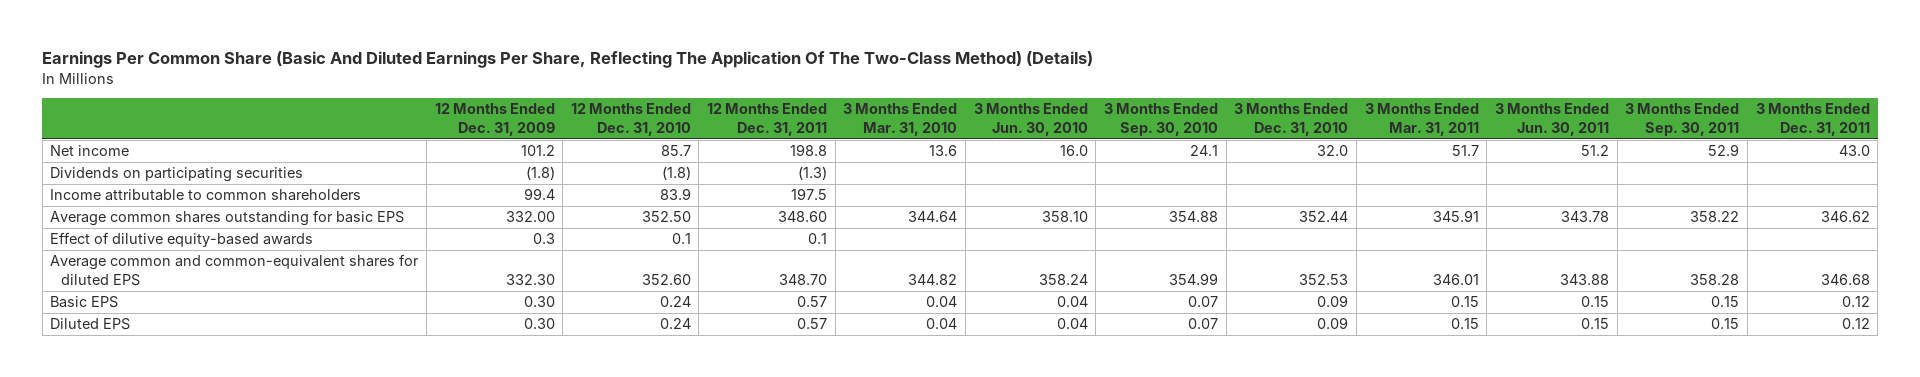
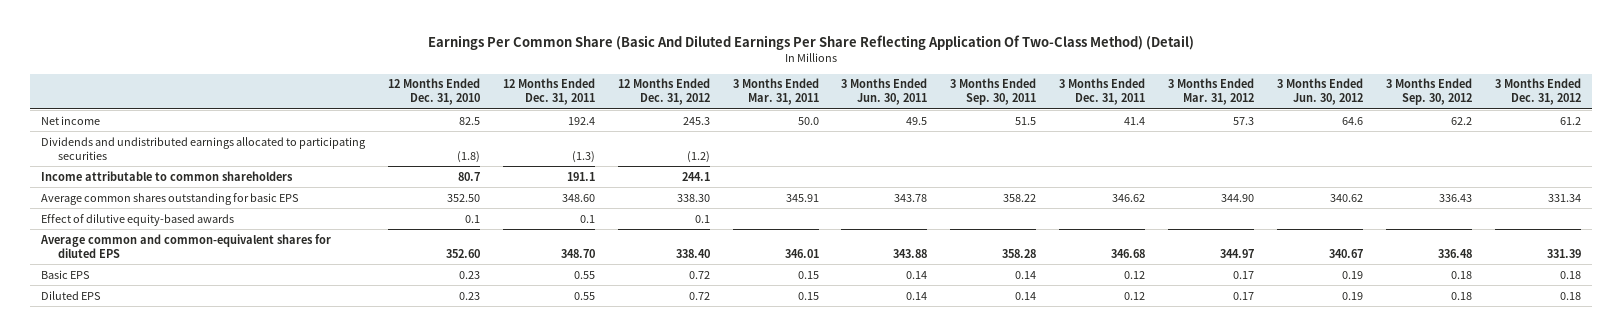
[42,51,1094,69] Earnings Per Common Share (Basic And Diluted Earnings Per Share, Reflecting The Application Of The Two-Class Method) (Details) -> [427,35,1194,51] Earnings Per Common Share (Basic And Diluted Earnings Per Share Reflecting Application Of Two-Class Method) (Detail)
[434,103,555,136] 12 Months Ended Dec. 31, 2009 -> none
[843,103,958,136] 3 Months Ended Mar. 31, 2010 -> none
[973,103,1088,136] 3 Months Ended Jun. 30, 2010 -> none
[1104,103,1219,136] 3 Months Ended Sep. 30, 2010 -> none
[1234,103,1349,136] 3 Months Ended Dec. 31, 2010 -> none
none -> [617,78,710,106] 12 Months Ended Dec. 31, 2012
none -> [1168,78,1255,106] 3 Months Ended Mar. 31, 2012
none -> [1276,78,1363,106] 3 Months Ended Jun. 30, 2012
none -> [1385,78,1472,106] 3 Months Ended Sep. 30, 2012
none -> [1494,78,1581,106] 3 Months Ended Dec. 31, 2012
[660,145,691,157] 85.7 -> [458,116,480,125] 82.5
[790,144,828,157] 198.8 -> [567,116,595,125] 192.4
[1451,145,1479,157] 51.7 -> [797,116,819,125] 50.0
[1580,145,1609,157] 51.2 -> [906,116,928,125] 49.5
[1708,144,1740,157] 52.9 -> [1015,116,1037,125] 51.5
[1838,145,1870,157] 43.0 -> [1124,116,1146,125] 41.4
[50,167,304,183] Dividends on participating securities -> [41,136,367,160] Dividends and undistributed earnings allocated to participating securities
[659,188,691,201] 83.9 -> [457,171,480,181] 80.7
[791,188,828,201] 197.5 -> [566,171,595,181] 191.1
[659,296,691,308] 0.24 -> [458,270,480,279] 0.23
[797,296,828,308] 0.57 -> [573,270,595,279] 0.55
[1580,296,1609,308] 0.15 -> [906,270,928,279] 0.14
[1711,296,1740,308] 0.15 -> [1015,270,1037,279] 0.14
[659,318,691,330] 0.24 -> [458,291,480,300] 0.23
[797,318,828,330] 0.57 -> [573,291,595,300] 0.55
[1580,318,1609,330] 0.15 -> [906,291,928,300] 0.14
[1711,318,1740,330] 0.15 -> [1015,291,1037,300] 0.14

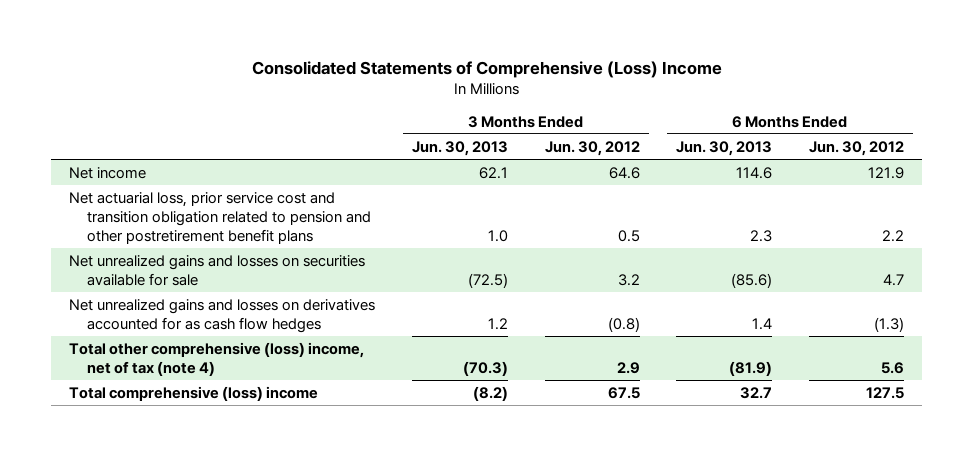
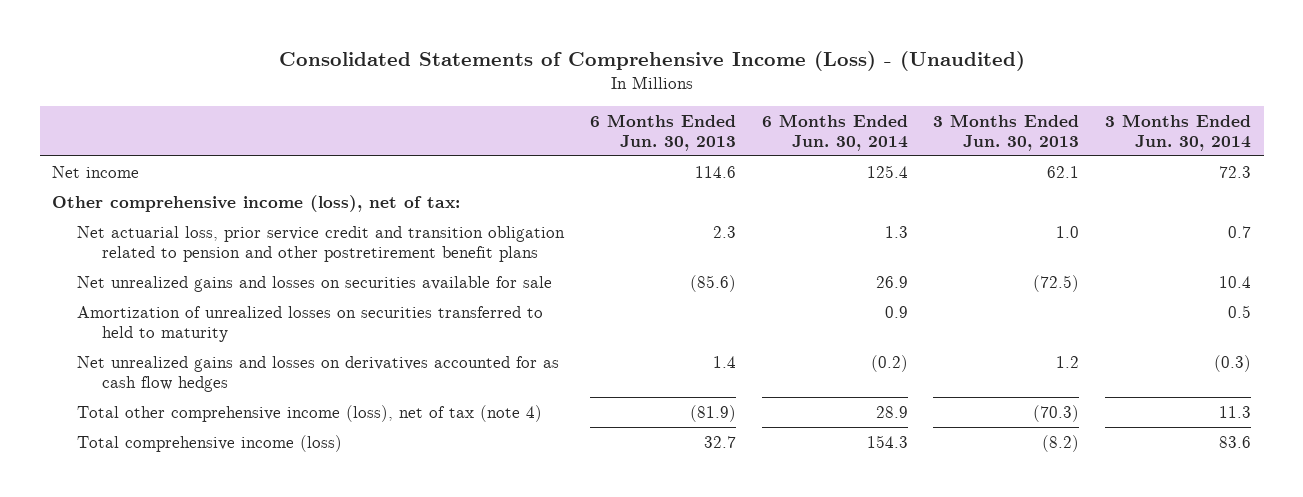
[251,60,722,78] Consolidated Statements of Comprehensive (Loss) Income -> [278,50,1025,71] Consolidated Statements of Comprehensive Income (Loss) - (Unaudited)
[544,140,640,156] Jun. 30, 2012 -> none
[809,140,905,156] Jun. 30, 2012 -> none
none -> [761,113,908,151] 6 Months Ended Jun. 30, 2014
none -> [1105,113,1252,151] 3 Months Ended Jun. 30, 2014
none -> [52,194,461,212] Other comprehensive income (loss), net of tax:
[69,191,372,244] Net actuarial loss, prior service cost and transition obligation related to pension and other postretirement benefit plans -> [76,225,565,262] Net actuarial loss, prior service credit and transition obligation related to pension and other postretirement benefit plans
none -> [76,305,543,342] Amortization of unrealized losses on securities transferred to held to maturity
[69,341,365,376] Total other comprehensive (loss) income, net of tax (note 4) -> [76,404,542,422] Total other comprehensive income (loss), net of tax (note 4)
[69,385,319,401] Total comprehensive (loss) income -> [76,434,342,452] Total comprehensive income (loss)

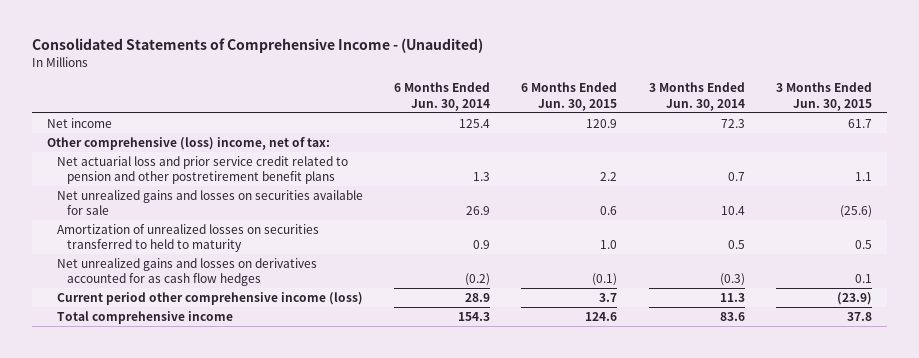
[278,50,1025,71] Consolidated Statements of Comprehensive Income (Loss) - (Unaudited) -> [31,38,483,54] Consolidated Statements of Comprehensive Income - (Unaudited)
[589,113,736,151] 6 Months Ended Jun. 30, 2013 -> none
[933,113,1080,151] 3 Months Ended Jun. 30, 2013 -> none
none -> [521,82,618,111] 6 Months Ended Jun. 30, 2015
none -> [775,82,872,111] 3 Months Ended Jun. 30, 2015
[52,194,461,212] Other comprehensive income (loss), net of tax: -> [47,136,331,150] Other comprehensive (loss) income, net of tax:
[76,225,565,262] Net actuarial loss, prior service credit and transition obligation related to pension and other postretirement benefit plans -> [57,155,349,185] Net actuarial loss and prior service credit related to pension and other postretirement benefit plans
[76,404,542,422] Total other comprehensive income (loss), net of tax (note 4) -> [57,291,364,305] Current period other comprehensive income (loss)
[76,434,342,452] Total comprehensive income (loss) -> [57,310,234,324] Total comprehensive income

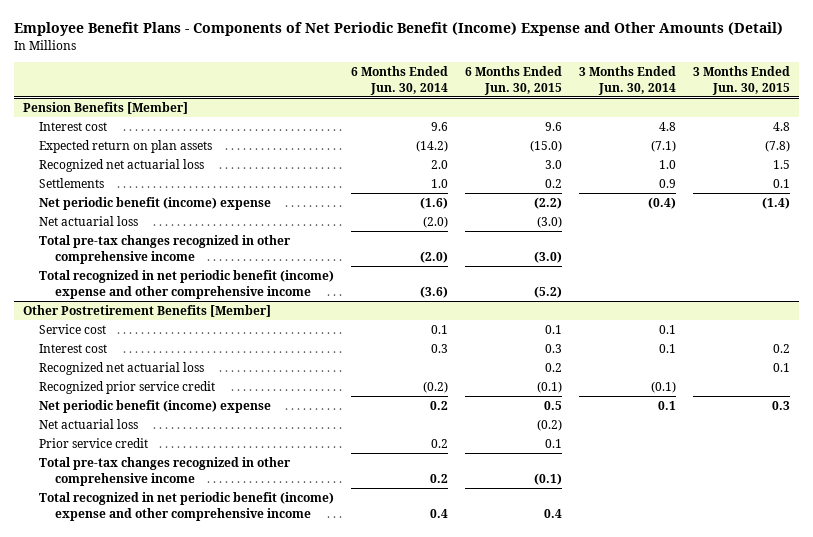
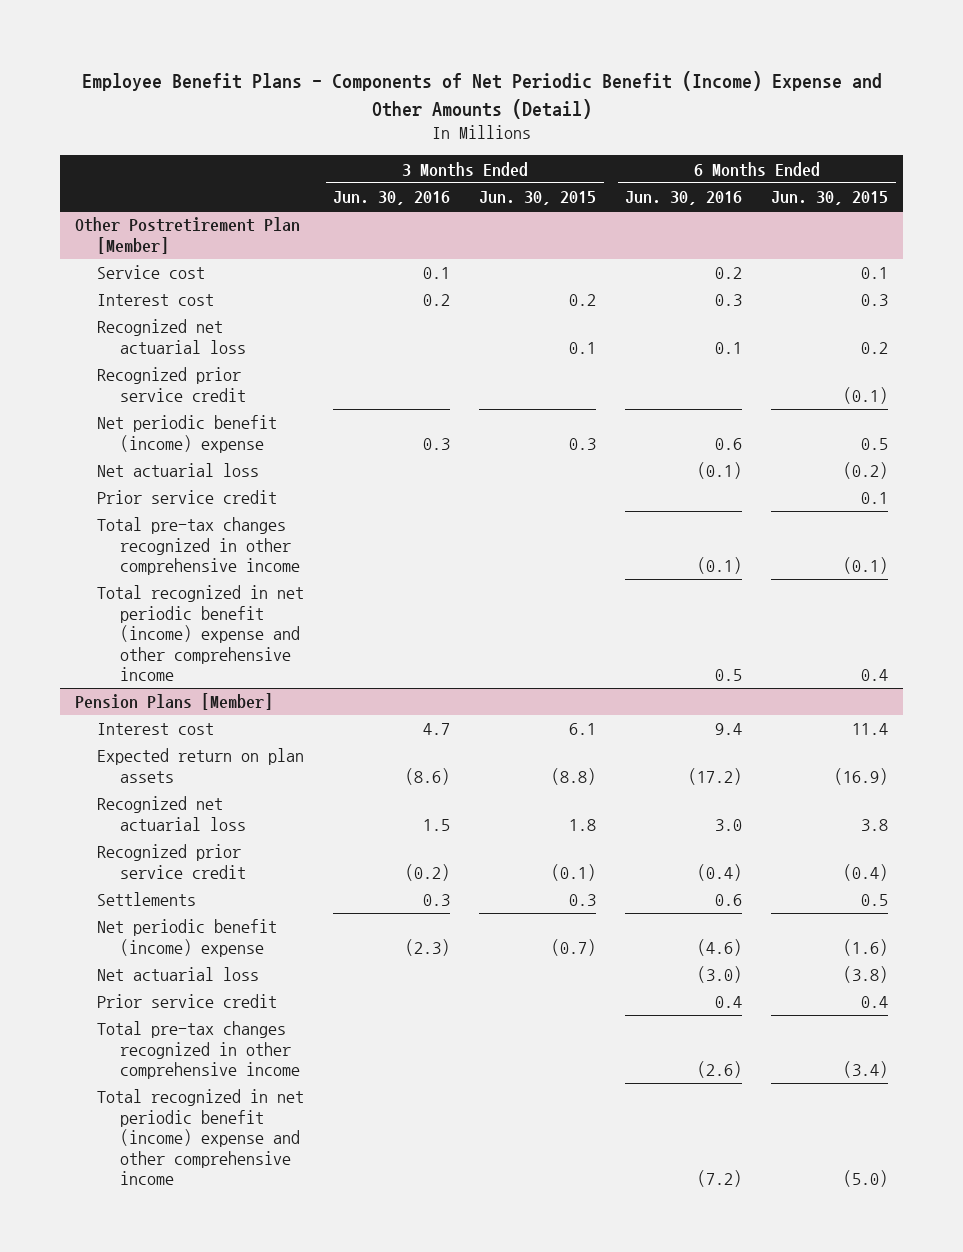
[350,65,448,95] 6 Months Ended Jun. 30, 2014 -> none
[579,65,677,95] 3 Months Ended Jun. 30, 2014 -> none
none -> [333,191,451,206] Jun. 30, 2016
none -> [625,191,743,206] Jun. 30, 2016
[22,102,188,115] Pension Benefits [Member] -> none
[38,122,107,132] Interest cost -> none
[38,140,212,154] Expected return on plan assets -> none
[38,159,204,173] Recognized net actuarial loss -> none
[38,178,104,189] Settlements -> none
[38,197,271,211] Net periodic benefit (income) expense -> none
[38,216,138,227] Net actuarial loss -> none
[38,235,291,264] Total pre-tax changes recognized in other comprehensive income -> none
[38,270,334,299] Total recognized in net periodic benefit (income) expense and other comprehensive income -> none
[22,305,271,318] Other Postretirement Benefits [Member] -> [74,217,300,254] Other Postretirement Plan [Member]
none -> [74,693,273,711] Pension Plans [Member]
none -> [97,723,215,736] Interest cost
none -> [97,748,305,783] Expected return on plan assets
none -> [97,796,246,831] Recognized net actuarial loss
none -> [97,844,246,879] Recognized prior service credit
none -> [97,892,197,907] Settlements
none -> [97,919,278,957] Net periodic benefit (income) expense
none -> [97,967,260,982] Net actuarial loss
none -> [97,994,278,1009] Prior service credit
none -> [97,1021,300,1080] Total pre-tax changes recognized in other comprehensive income
none -> [97,1089,305,1186] Total recognized in net periodic benefit (income) expense and other comprehensive income

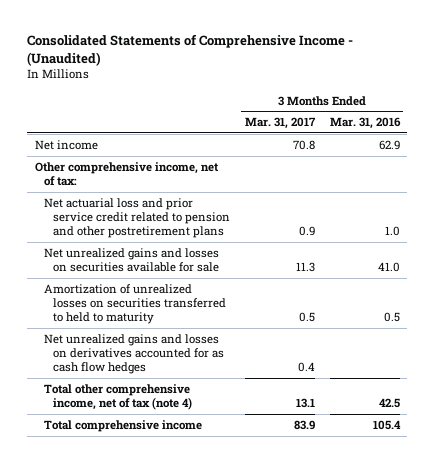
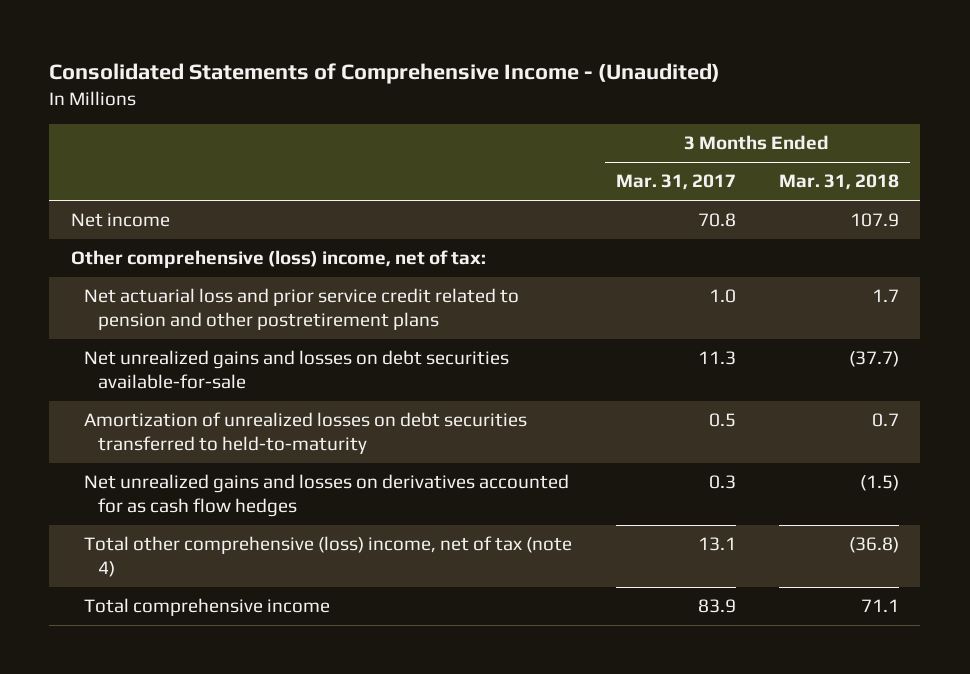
[329,117,401,130] Mar. 31, 2016 -> none
none -> [778,174,899,191] Mar. 31, 2018
[34,161,219,187] Other comprehensive income, net of tax: -> [70,250,486,269] Other comprehensive (loss) income, net of tax:
[298,226,315,237] 0.9 -> [708,289,736,304] 1.0
[43,247,220,273] Net unrealized gains and losses on securities available for sale -> [84,350,510,390] Net unrealized gains and losses on debt securities available-for-sale
[43,283,227,325] Amortization of unrealized losses on securities transferred to held to maturity -> [84,412,528,455] Amortization of unrealized losses on debt securities transferred to held-to-maturity
[297,362,315,373] 0.4 -> [708,475,736,490] 0.3
[43,383,193,411] Total other comprehensive income, net of tax (note 4) -> [84,536,573,578] Total other comprehensive (loss) income, net of tax (note 4)

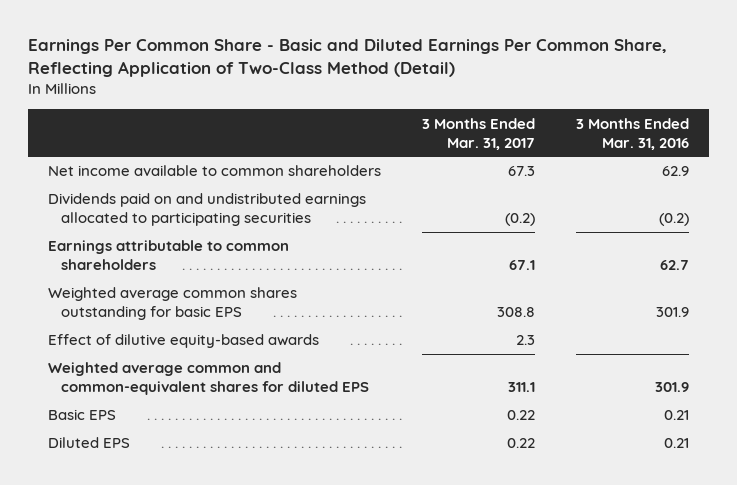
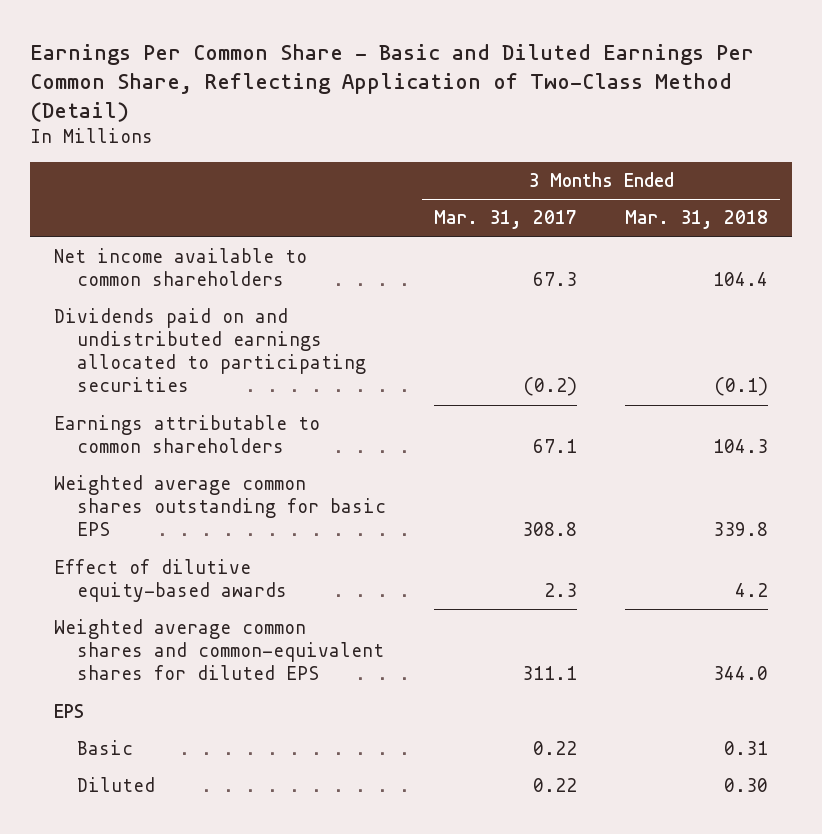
[575,117,689,150] 3 Months Ended Mar. 31, 2016 -> none
none -> [624,210,768,230] Mar. 31, 2018
[48,362,369,396] Weighted average common and common-equivalent shares for diluted EPS -> [54,619,385,681] Weighted average common shares and common-equivalent shares for diluted EPS
none -> [54,704,85,719] EPS
[48,409,117,421] Basic EPS -> [77,740,134,756] Basic
[48,437,131,449] Diluted EPS -> [77,777,156,793] Diluted

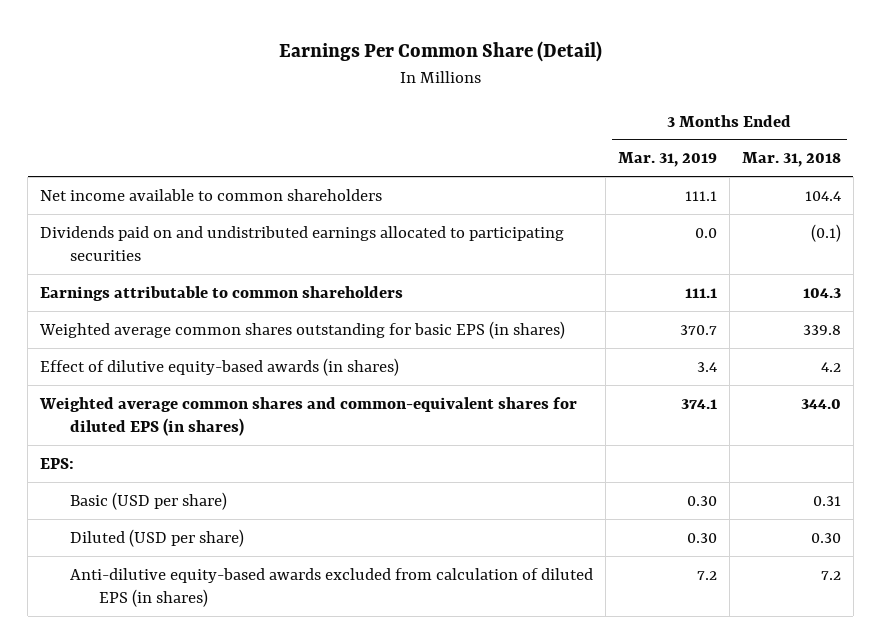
[30,43,755,122] Earnings Per Common Share - Basic and Diluted Earnings Per Common Share, Reflecting Application of Two-Class Method (Detail) -> [278,41,602,63] Earnings Per Common Share (Detail)
[434,210,578,230] Mar. 31, 2017 -> none
none -> [617,152,717,168] Mar. 31, 2019
[54,475,387,537] Weighted average common shares outstanding for basic EPS -> [39,320,566,339] Weighted average common shares outstanding for basic EPS (in shares)
[54,559,288,603] Effect of dilutive equity-based awards -> [40,357,400,376] Effect of dilutive equity-based awards (in shares)
[54,619,385,681] Weighted average common shares and common-equivalent shares for diluted EPS -> [39,396,578,437] Weighted average common shares and common-equivalent shares for diluted EPS (in shares)
[54,704,85,719] EPS -> [40,457,75,469] EPS:
[77,740,134,756] Basic -> [69,491,227,510] Basic (USD per share)
[77,777,156,793] Diluted -> [69,528,244,547] Diluted (USD per share)
none -> [69,567,593,608] Anti-dilutive equity-based awards excluded from calculation of diluted EPS (in shares)

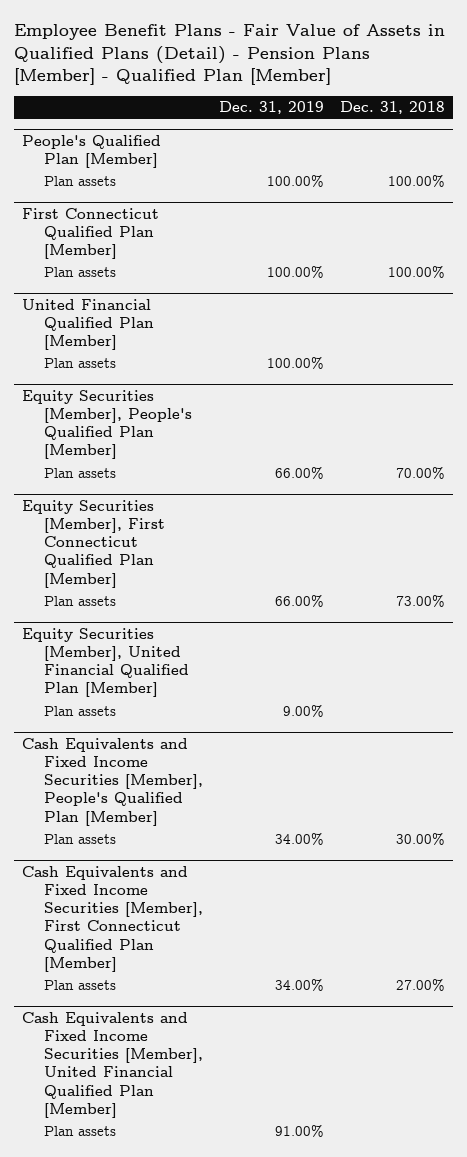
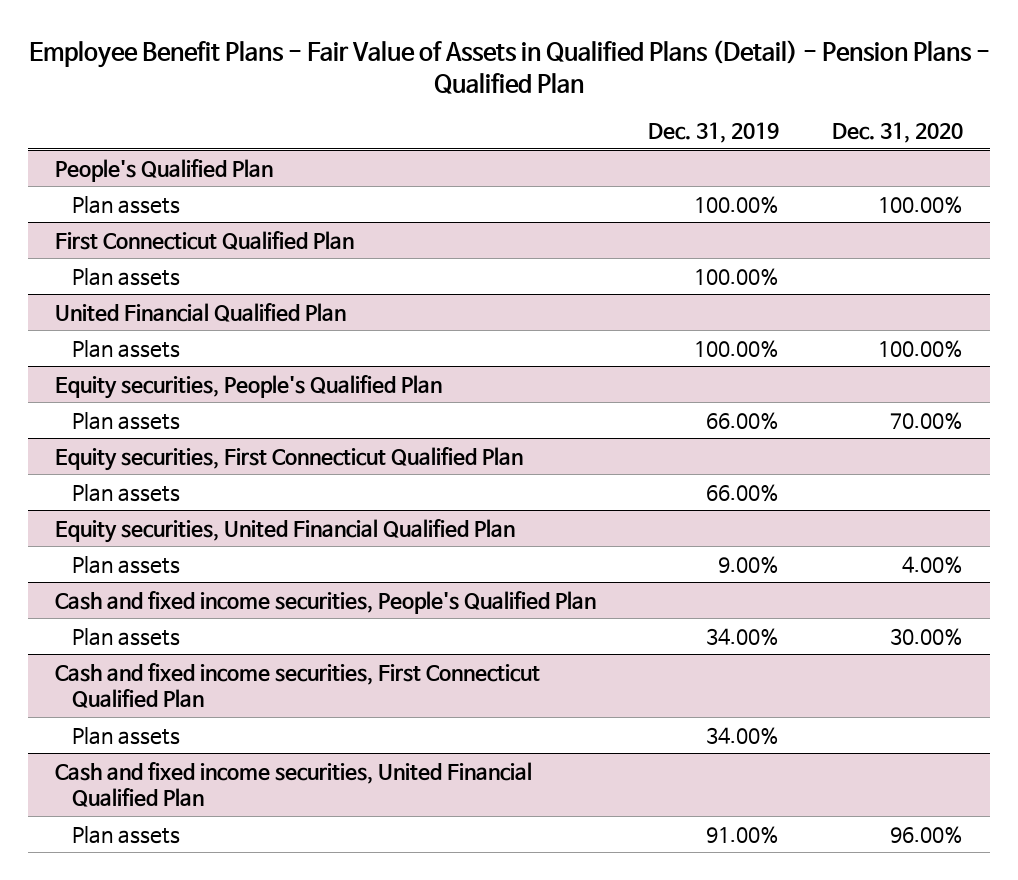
[13,24,445,86] Employee Benefit Plans - Fair Value of Assets in Qualified Plans (Detail) - Pension Plans [Member] - Qualified Plan [Member] -> [28,39,990,94] Employee Benefit Plans - Fair Value of Assets in Qualified Plans (Detail) - Pension Plans - Qualified Plan
[340,101,446,115] Dec. 31, 2018 -> none
none -> [832,121,964,143] Dec. 31, 2020
[21,134,161,168] People's Qualified Plan [Member] -> [54,158,273,182] People's Qualified Plan
[21,207,159,260] First Connecticut Qualified Plan [Member] -> [54,230,354,250] First Connecticut Qualified Plan
[21,298,154,351] United Financial Qualified Plan [Member] -> [54,302,346,322] United Financial Qualified Plan
[21,389,192,460] Equity Securities [Member], People's Qualified Plan [Member] -> [54,374,442,399] Equity securities, People's Qualified Plan
[21,499,165,588] Equity Securities [Member], First Connecticut Qualified Plan [Member] -> [54,446,523,471] Equity securities, First Connecticut Qualified Plan
[21,627,189,698] Equity Securities [Member], United Financial Qualified Plan [Member] -> [54,518,515,543] Equity securities, United Financial Qualified Plan
[21,737,203,826] Cash Equivalents and Fixed Income Securities [Member], People's Qualified Plan [Member] -> [54,590,596,614] Cash and fixed income securities, People's Qualified Plan
[21,865,203,972] Cash Equivalents and Fixed Income Securities [Member], First Connecticut Qualified Plan [Member] -> [54,662,540,708] Cash and fixed income securities, First Connecticut Qualified Plan
[21,1011,203,1118] Cash Equivalents and Fixed Income Securities [Member], United Financial Qualified Plan [Member] -> [54,761,532,807] Cash and fixed income securities, United Financial Qualified Plan

